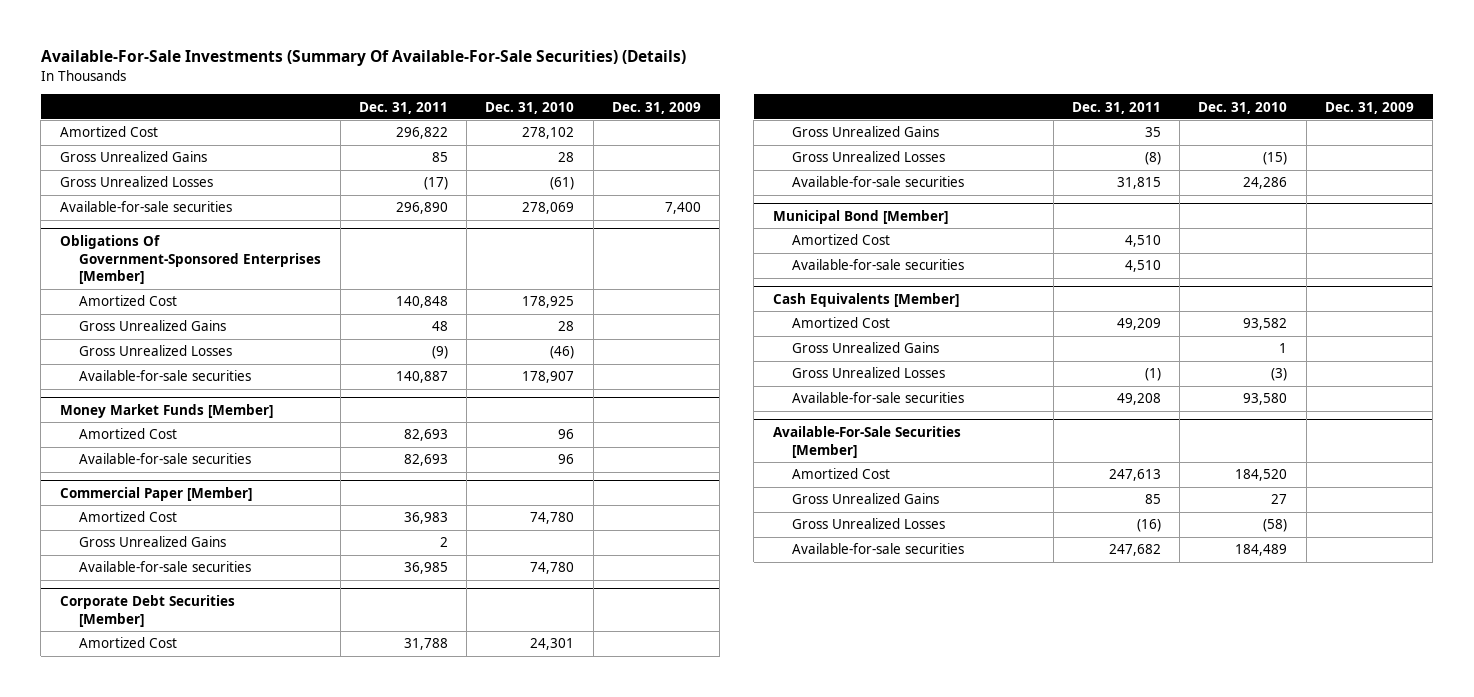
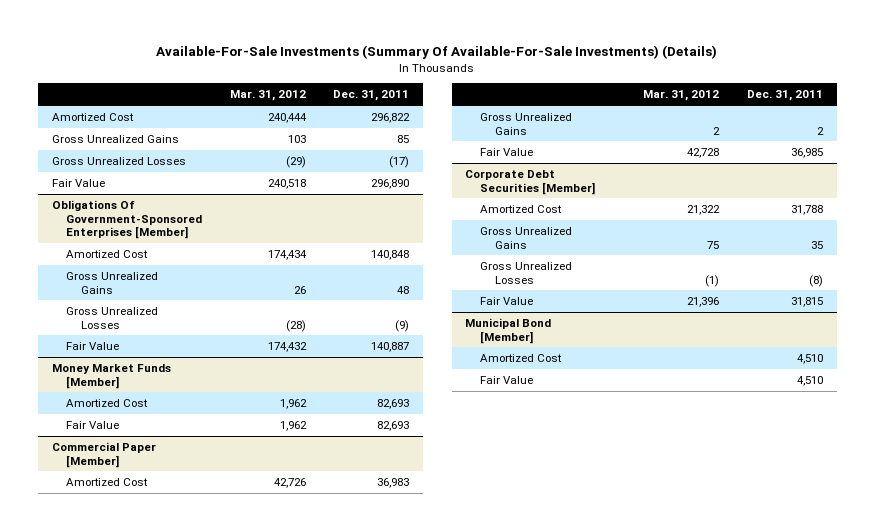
[40,50,686,67] Available-For-Sale Investments (Summary Of Available-For-Sale Securities) (Details) -> [156,44,718,59] Available-For-Sale Investments (Summary Of Available-For-Sale Investments) (Details)
[485,101,575,114] Dec. 31, 2010 -> none
[611,101,701,114] Dec. 31, 2009 -> none
none -> [229,90,306,102] Mar. 31, 2012
[59,201,232,213] Available-for-sale securities -> [51,179,105,188] Fair Value
[79,370,252,382] Available-for-sale securities -> [66,342,120,351] Fair Value
[79,453,252,465] Available-for-sale securities -> [66,421,120,430] Fair Value
[79,561,252,573] Available-for-sale securities -> [480,148,534,157] Fair Value
[792,176,965,188] Available-for-sale securities -> [480,297,534,306] Fair Value
[772,293,959,308] Cash Equivalents [Member] -> none
[792,317,891,329] Amortized Cost -> none
[792,342,940,354] Gross Unrealized Gains -> none
[792,367,946,379] Gross Unrealized Losses -> none
[792,392,965,404] Available-for-sale securities -> none
[772,426,961,458] Available-For-Sale Securities [Member] -> none
[792,468,891,480] Amortized Cost -> none
[792,493,940,505] Gross Unrealized Gains -> none
[792,518,946,530] Gross Unrealized Losses -> none
[792,543,965,555] Available-for-sale securities -> none
[792,259,965,271] Available-for-sale securities -> [480,376,534,385] Fair Value

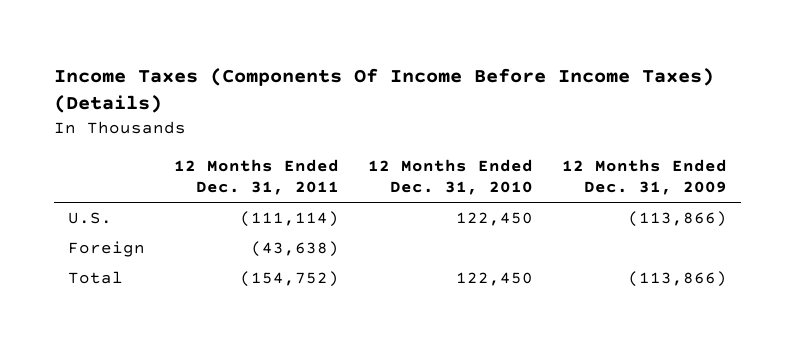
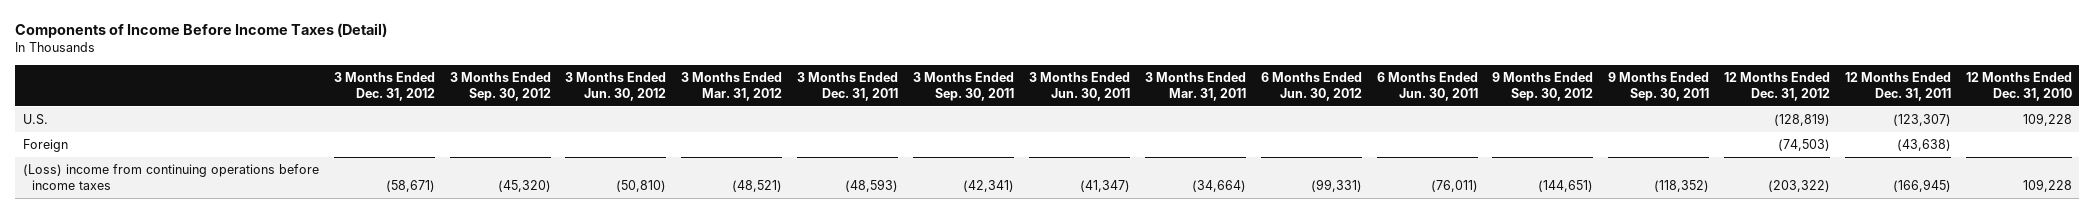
[54,67,715,113] Income Taxes (Components Of Income Before Income Taxes) (Details) -> [15,23,388,39] Components of Income Before Income Taxes (Detail)
[561,158,727,196] 12 Months Ended Dec. 31, 2009 -> none
none -> [333,71,435,101] 3 Months Ended Dec. 31, 2012
none -> [449,71,551,101] 3 Months Ended Sep. 30, 2012
none -> [565,71,667,101] 3 Months Ended Jun. 30, 2012
none -> [681,71,783,101] 3 Months Ended Mar. 31, 2012
none -> [797,71,899,101] 3 Months Ended Dec. 31, 2011
none -> [913,71,1015,101] 3 Months Ended Sep. 30, 2011
none -> [1028,71,1130,101] 3 Months Ended Jun. 30, 2011
none -> [1144,71,1246,101] 3 Months Ended Mar. 31, 2011
none -> [1260,71,1362,101] 6 Months Ended Jun. 30, 2012
none -> [1376,71,1478,101] 6 Months Ended Jun. 30, 2011
none -> [1492,71,1594,101] 9 Months Ended Sep. 30, 2012
none -> [1608,71,1710,101] 9 Months Ended Sep. 30, 2011
none -> [1724,71,1831,101] 12 Months Ended Dec. 31, 2012
[240,211,340,228] (111,114) -> [1893,113,1952,126] (123,307)
[455,212,533,227] 122,450 -> [2022,112,2072,126] 109,228
[68,271,124,285] Total -> none
none -> [22,163,319,191] (Loss) income from continuing operations before income taxes

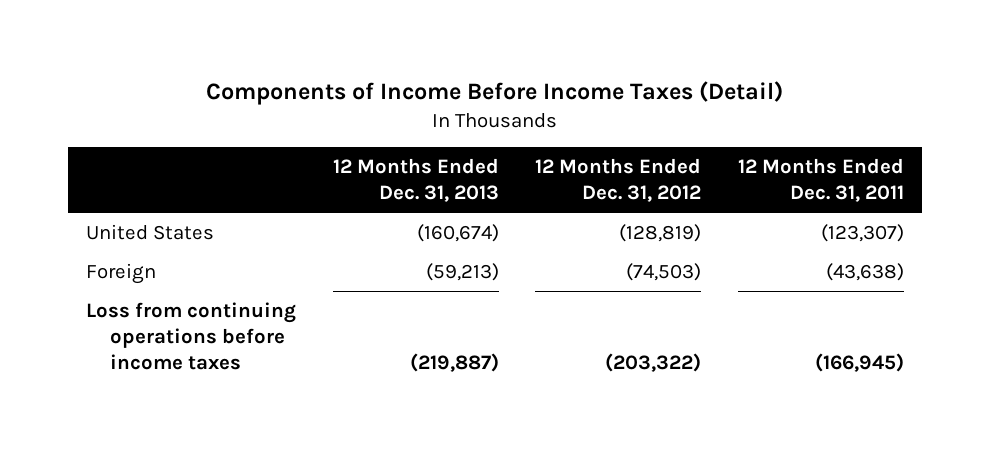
[333,71,435,101] 3 Months Ended Dec. 31, 2012 -> none
[449,71,551,101] 3 Months Ended Sep. 30, 2012 -> none
[565,71,667,101] 3 Months Ended Jun. 30, 2012 -> none
[681,71,783,101] 3 Months Ended Mar. 31, 2012 -> none
[797,71,899,101] 3 Months Ended Dec. 31, 2011 -> none
[913,71,1015,101] 3 Months Ended Sep. 30, 2011 -> none
[1028,71,1130,101] 3 Months Ended Jun. 30, 2011 -> none
[1144,71,1246,101] 3 Months Ended Mar. 31, 2011 -> none
[1260,71,1362,101] 6 Months Ended Jun. 30, 2012 -> none
[1376,71,1478,101] 6 Months Ended Jun. 30, 2011 -> none
[1492,71,1594,101] 9 Months Ended Sep. 30, 2012 -> none
[1608,71,1710,101] 9 Months Ended Sep. 30, 2011 -> none
[1965,71,2072,101] 12 Months Ended Dec. 31, 2010 -> none
none -> [332,158,499,202] 12 Months Ended Dec. 31, 2013
[22,113,48,125] U.S. -> [85,224,214,241] United States
[22,163,319,191] (Loss) income from continuing operations before income taxes -> [85,302,296,370] Loss from continuing operations before income taxes

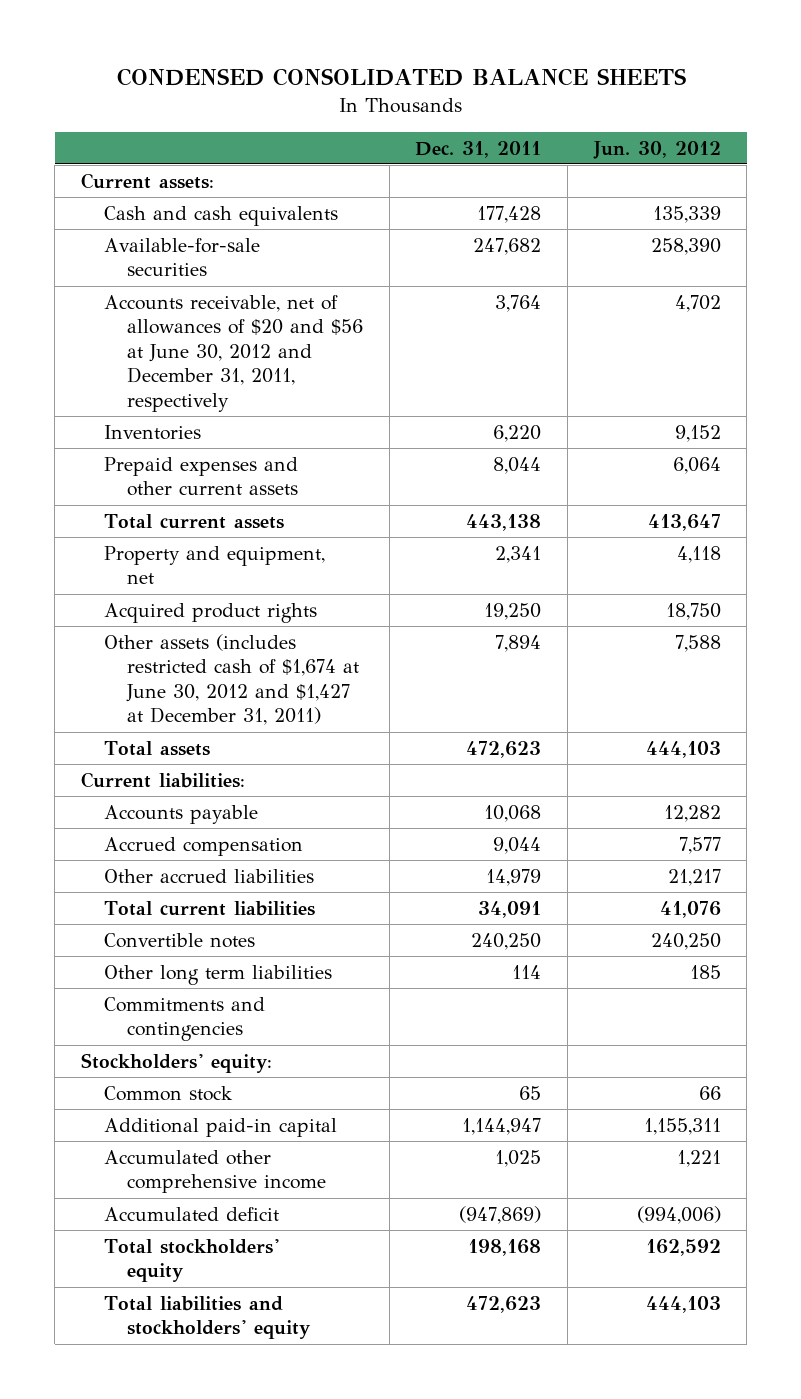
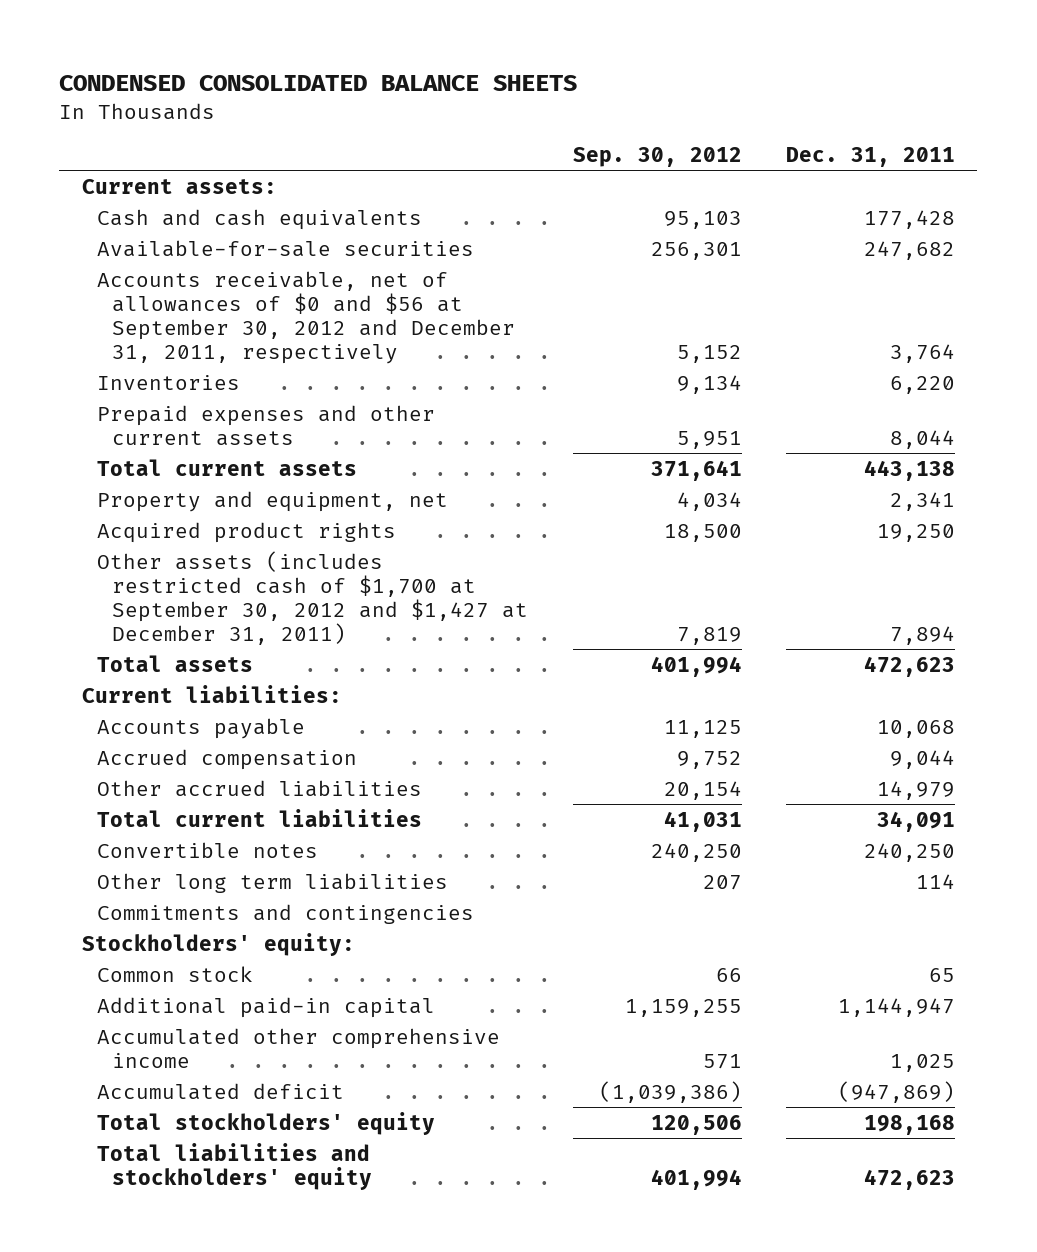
[592,140,721,159] Jun. 30, 2012 -> none
none -> [572,147,742,168] Sep. 30, 2012
[103,294,363,412] Accounts receivable, net of allowances of $20 and $56 at June 30, 2012 and December 31, 2011, respectively -> [96,270,516,365] Accounts receivable, net of allowances of $0 and $56 at September 30, 2012 and December 31, 2011, respectively
[103,633,359,726] Other assets (includes restricted cash of $1,674 at June 30, 2012 and $1,427 at December 31, 2011) -> [96,550,529,646] Other assets (includes restricted cash of $1,700 at September 30, 2012 and $1,427 at December 31, 2011)

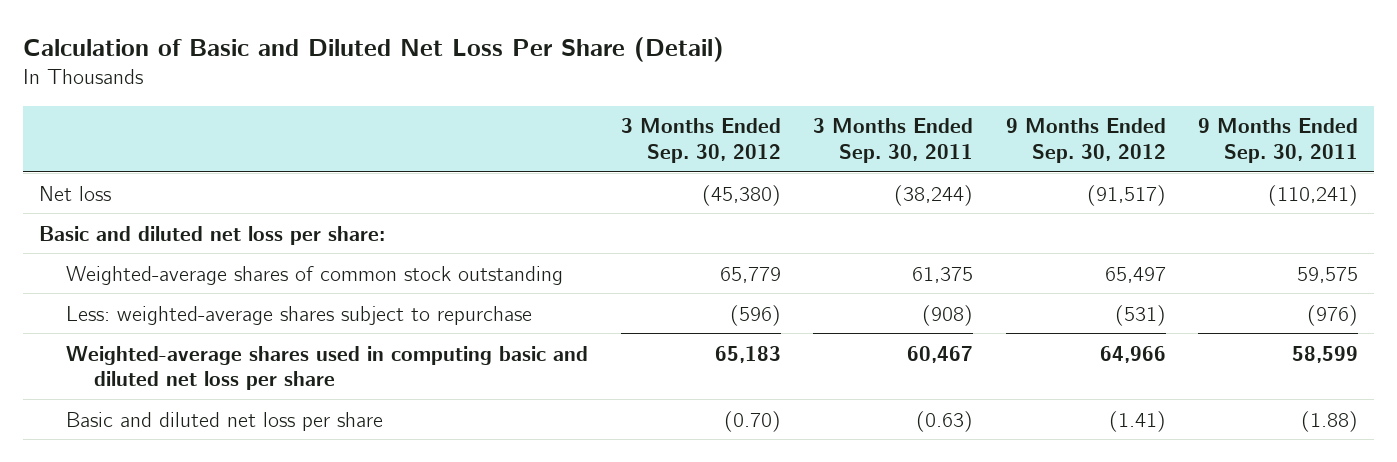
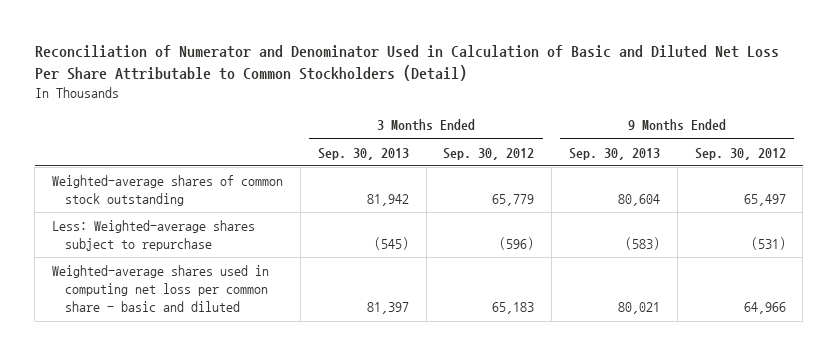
[22,36,724,62] Calculation of Basic and Diluted Net Loss Per Share (Detail) -> [34,45,779,82] Reconciliation of Numerator and Denominator Used in Calculation of Basic and Diluted Net Loss Per Share Attributable to Common Stockholders (Detail)
[813,118,974,164] 3 Months Ended Sep. 30, 2011 -> none
[1198,118,1359,164] 9 Months Ended Sep. 30, 2011 -> none
none -> [317,147,409,160] Sep. 30, 2013
none -> [568,147,660,160] Sep. 30, 2013
[39,185,112,201] Net loss -> none
[39,225,386,245] Basic and diluted net loss per share: -> none
[66,411,384,431] Basic and diluted net loss per share -> none
[66,305,533,325] Less: weighted-average shares subject to repurchase -> [52,220,256,252] Less: Weighted-average shares subject to repurchase
[66,345,589,391] Weighted-average shares used in computing basic and diluted net loss per share -> [52,265,270,313] Weighted-average shares used in computing net loss per common share - basic and diluted

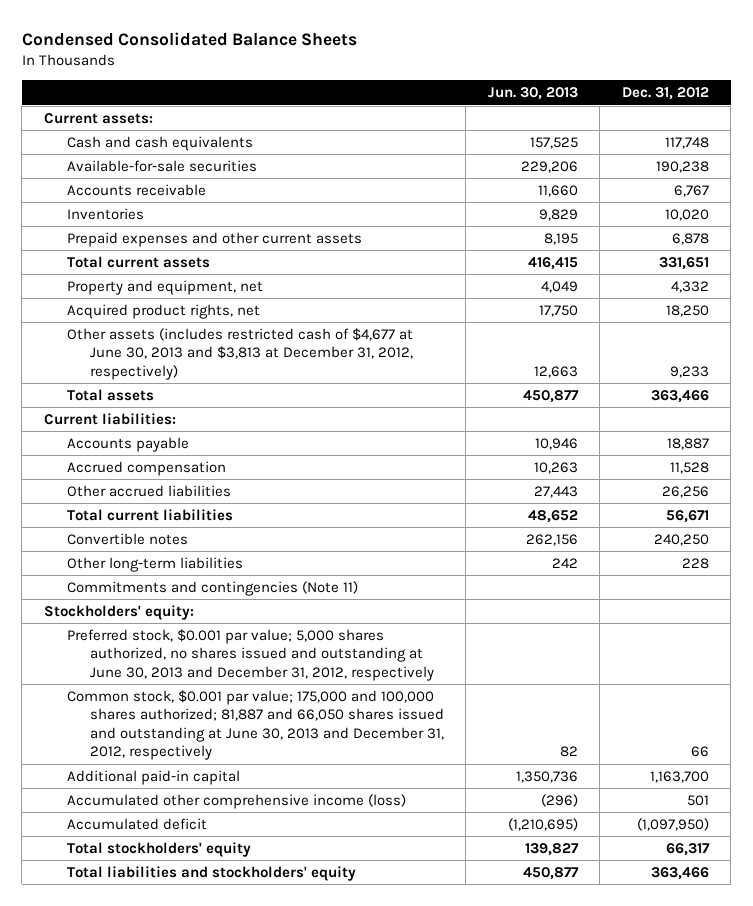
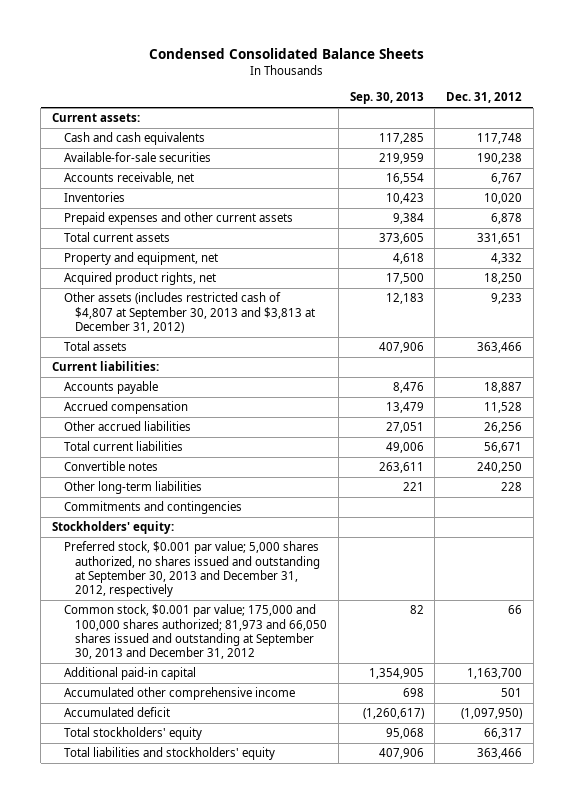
[487,87,578,101] Jun. 30, 2013 -> none
none -> [349,92,424,105] Sep. 30, 2013
[66,183,206,196] Accounts receivable -> [63,172,194,185] Accounts receivable, net
[66,327,413,380] Other assets (includes restricted cash of $4,677 at June 30, 2013 and $3,813 at December 31, 2012, respectively) -> [63,292,316,333] Other assets (includes restricted cash of $4,807 at September 30, 2013 and $3,813 at December 31, 2012)
[66,580,358,596] Commitments and contingencies (Note 11) -> [63,501,242,515] Commitments and contingencies
[66,628,434,681] Preferred stock, $0.001 par value; 5,000 shares authorized, no shares issued and outstanding at June 30, 2013 and December 31, 2012, respectively -> [63,541,321,597] Preferred stock, $0.001 par value; 5,000 shares authorized, no shares issued and outstanding at September 30, 2013 and December 31, 2012, respectively
[66,689,444,761] Common stock, $0.001 par value; 175,000 and 100,000 shares authorized; 81,887 and 66,050 shares issued and outstanding at June 30, 2013 and December 31, 2012, respectively -> [63,604,328,659] Common stock, $0.001 par value; 175,000 and 100,000 shares authorized; 81,973 and 66,050 shares issued and outstanding at September 30, 2013 and December 31, 2012
[66,793,406,809] Accumulated other comprehensive income (loss) -> [63,687,295,701] Accumulated other comprehensive income

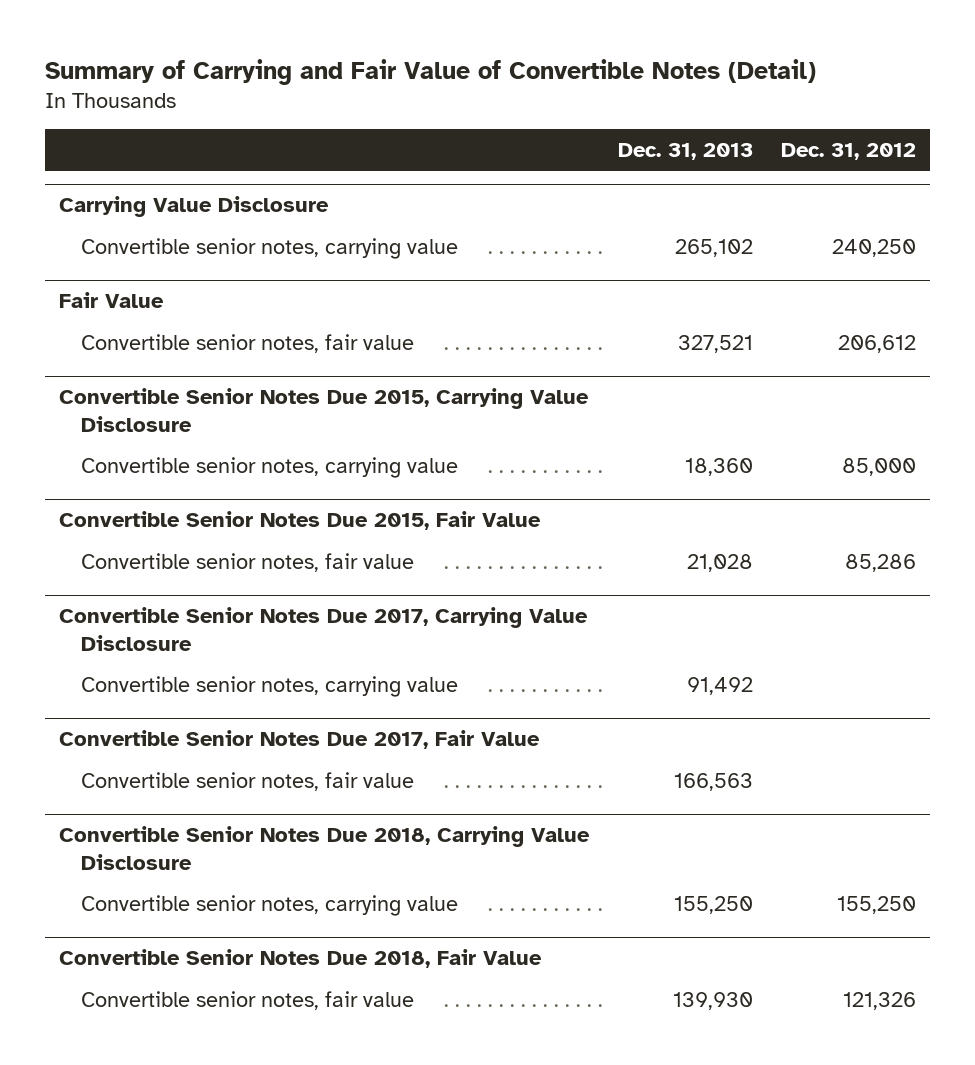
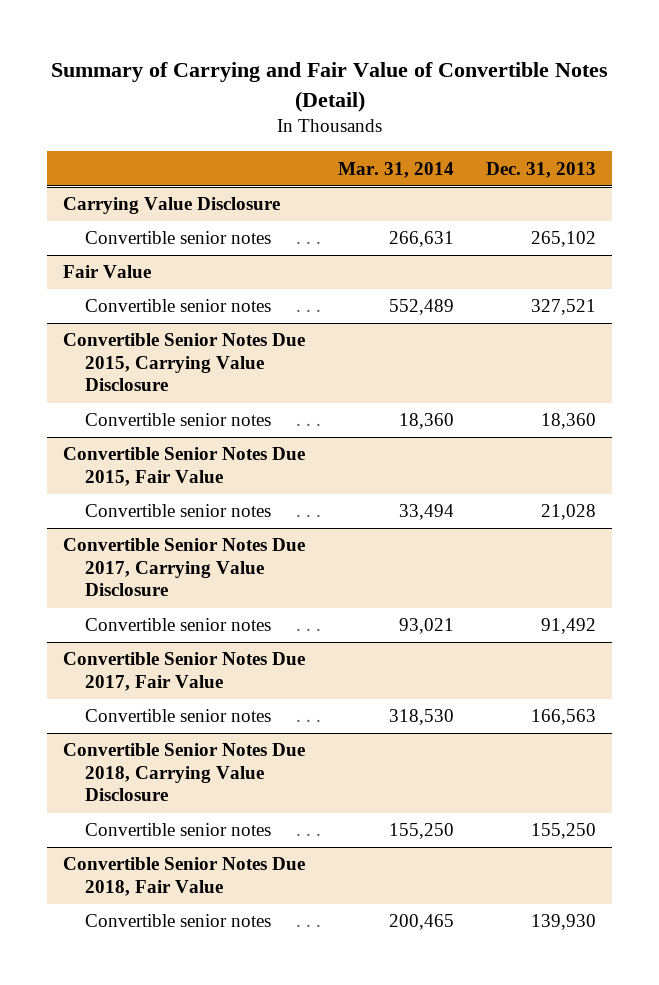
[780,142,916,160] Dec. 31, 2012 -> none
none -> [337,161,454,178] Mar. 31, 2014
[80,237,458,259] Convertible senior notes, carrying value -> [85,231,272,245] Convertible senior notes
[80,333,414,353] Convertible senior notes, fair value -> [85,299,272,313] Convertible senior notes
[80,456,458,478] Convertible senior notes, carrying value -> [85,413,272,427] Convertible senior notes
[80,552,414,572] Convertible senior notes, fair value -> [85,504,272,518] Convertible senior notes
[80,675,458,697] Convertible senior notes, carrying value -> [85,618,272,632] Convertible senior notes
[80,771,414,791] Convertible senior notes, fair value -> [85,709,272,723] Convertible senior notes
[80,894,458,916] Convertible senior notes, carrying value -> [85,823,272,837] Convertible senior notes
[80,990,414,1010] Convertible senior notes, fair value -> [85,914,272,928] Convertible senior notes

